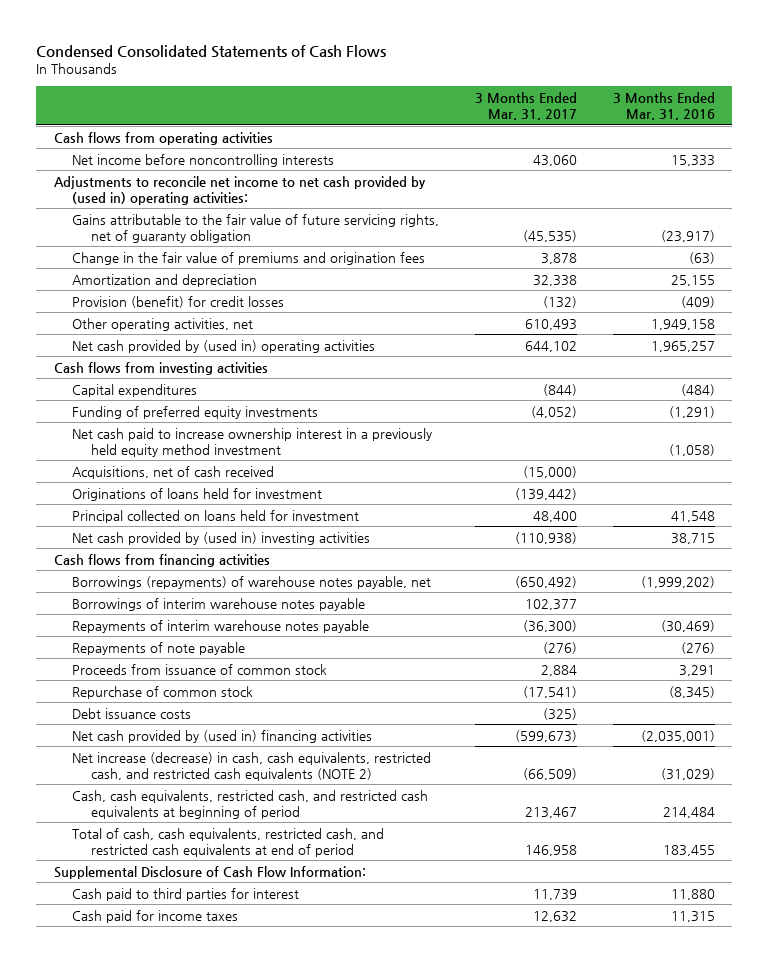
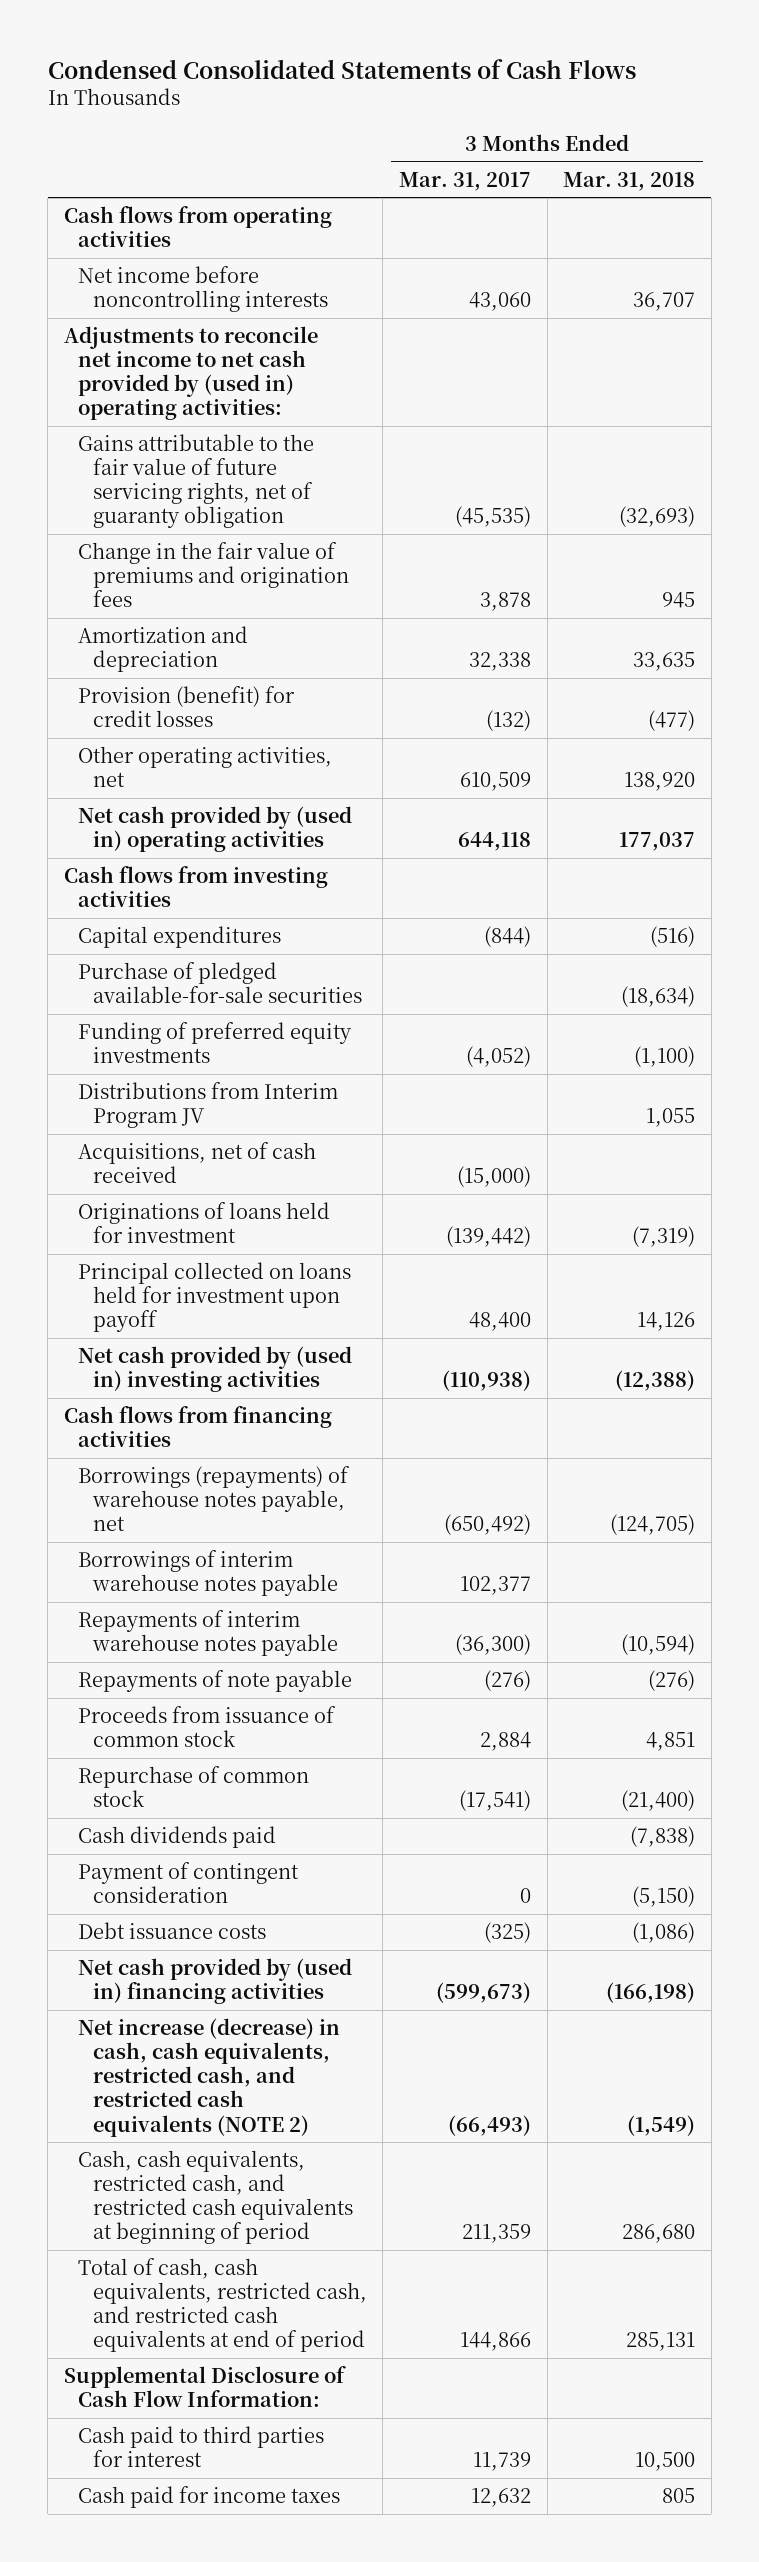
[612,92,715,121] 3 Months Ended Mar. 31, 2016 -> none
none -> [563,171,696,191] Mar. 31, 2018
[524,318,577,330] 610,493 -> [459,772,531,792] 610,509
[524,340,577,352] 644,102 -> [457,832,531,852] 644,118
none -> [78,962,362,1004] Purchase of pledged available-for-sale securities
[72,427,433,457] Net cash paid to increase ownership interest in a previously held equity method investment -> none
none -> [78,1082,339,1129] Distributions from Interim Program JV
[72,509,360,523] Principal collected on loans held for investment -> [78,1262,352,1333] Principal collected on loans held for investment upon payoff
none -> [78,1826,277,1849] Cash dividends paid
none -> [78,1862,300,1904] Payment of contingent consideration
[522,767,577,780] (66,509) -> [447,2114,531,2136] (66,493)
[524,806,577,818] 213,467 -> [461,2224,531,2244] 211,359
[524,844,577,856] 146,958 -> [459,2332,531,2352] 144,866

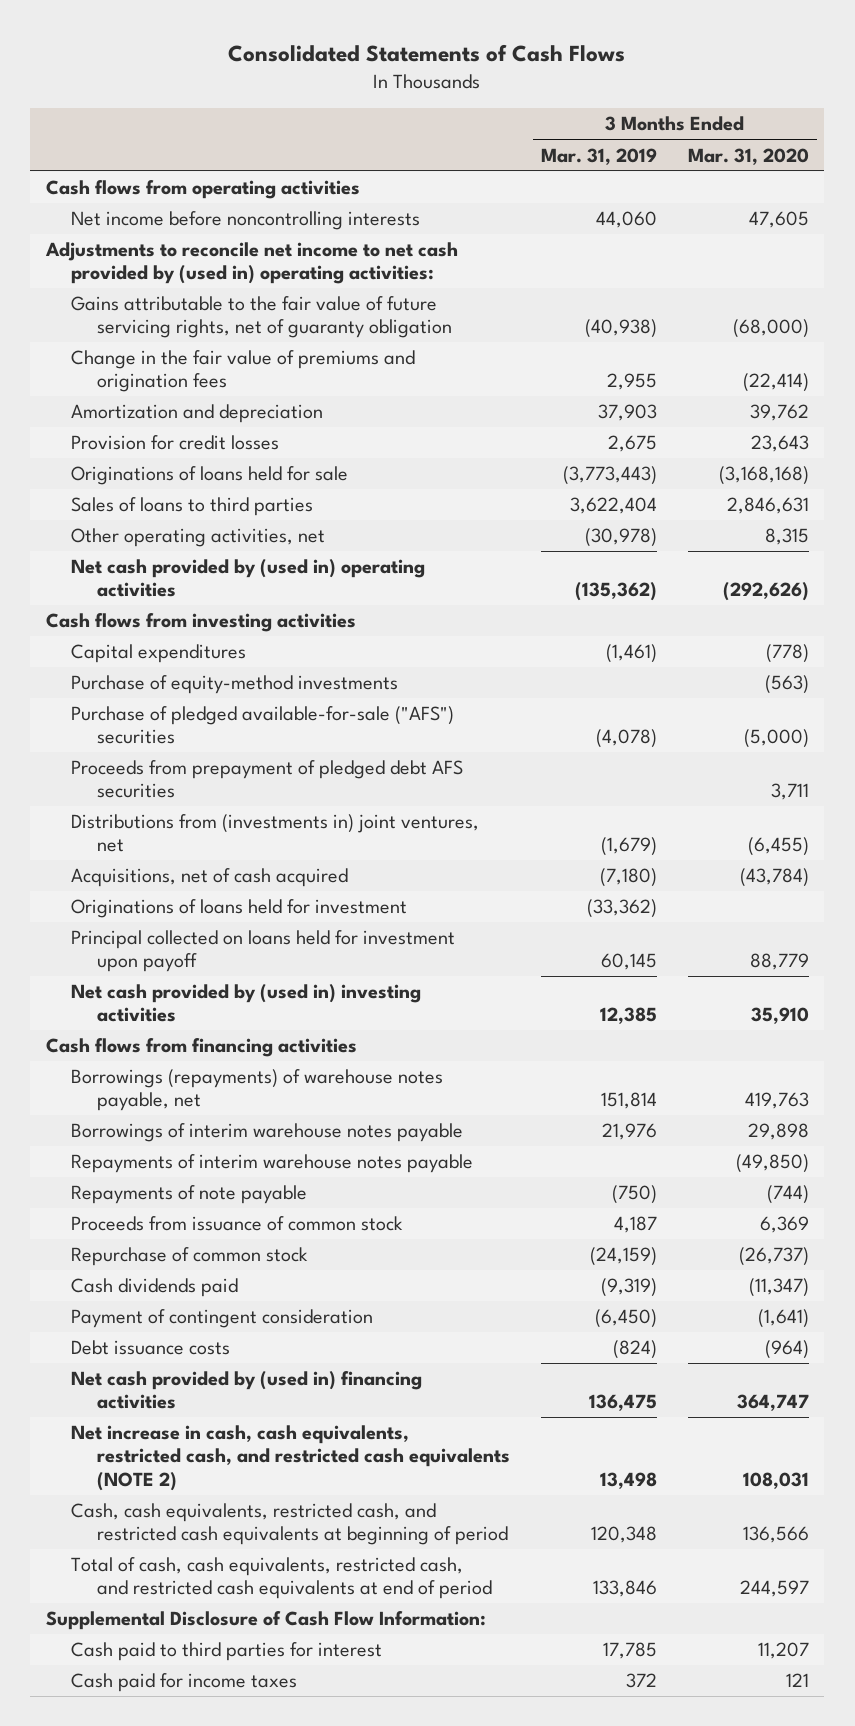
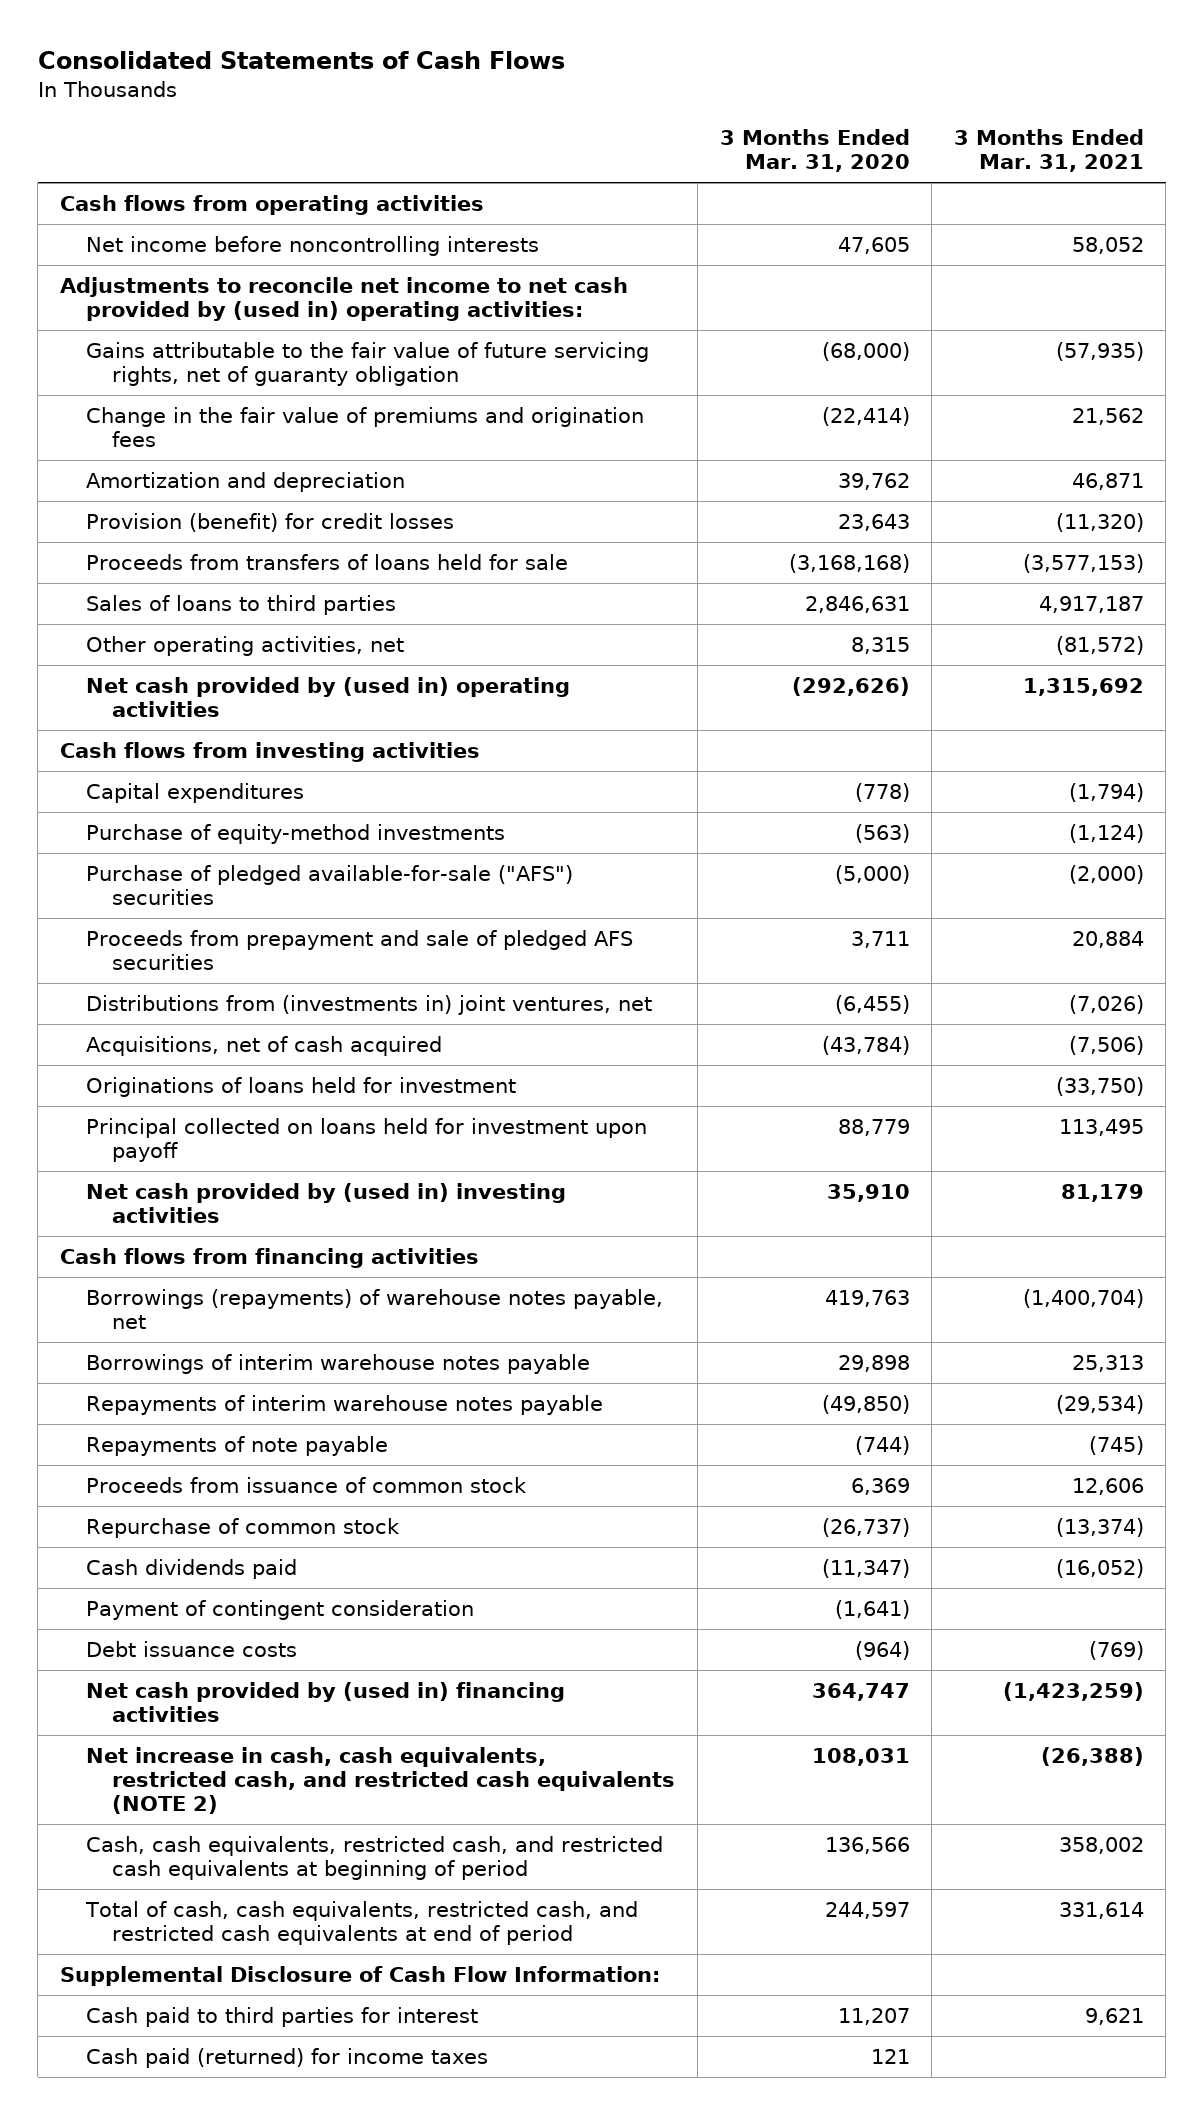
[540,147,657,165] Mar. 31, 2019 -> none
none -> [953,128,1144,173] 3 Months Ended Mar. 31, 2021
[71,435,280,451] Provision for credit losses -> [86,512,455,532] Provision (benefit) for credit losses
[71,466,349,486] Originations of loans held for sale -> [86,553,569,570] Proceeds from transfers of loans held for sale
[71,760,464,799] Proceeds from prepayment of pledged debt AFS securities -> [86,929,634,971] Proceeds from prepayment and sale of pledged AFS securities
[71,1673,298,1693] Cash paid for income taxes -> [86,2047,489,2068] Cash paid (returned) for income taxes

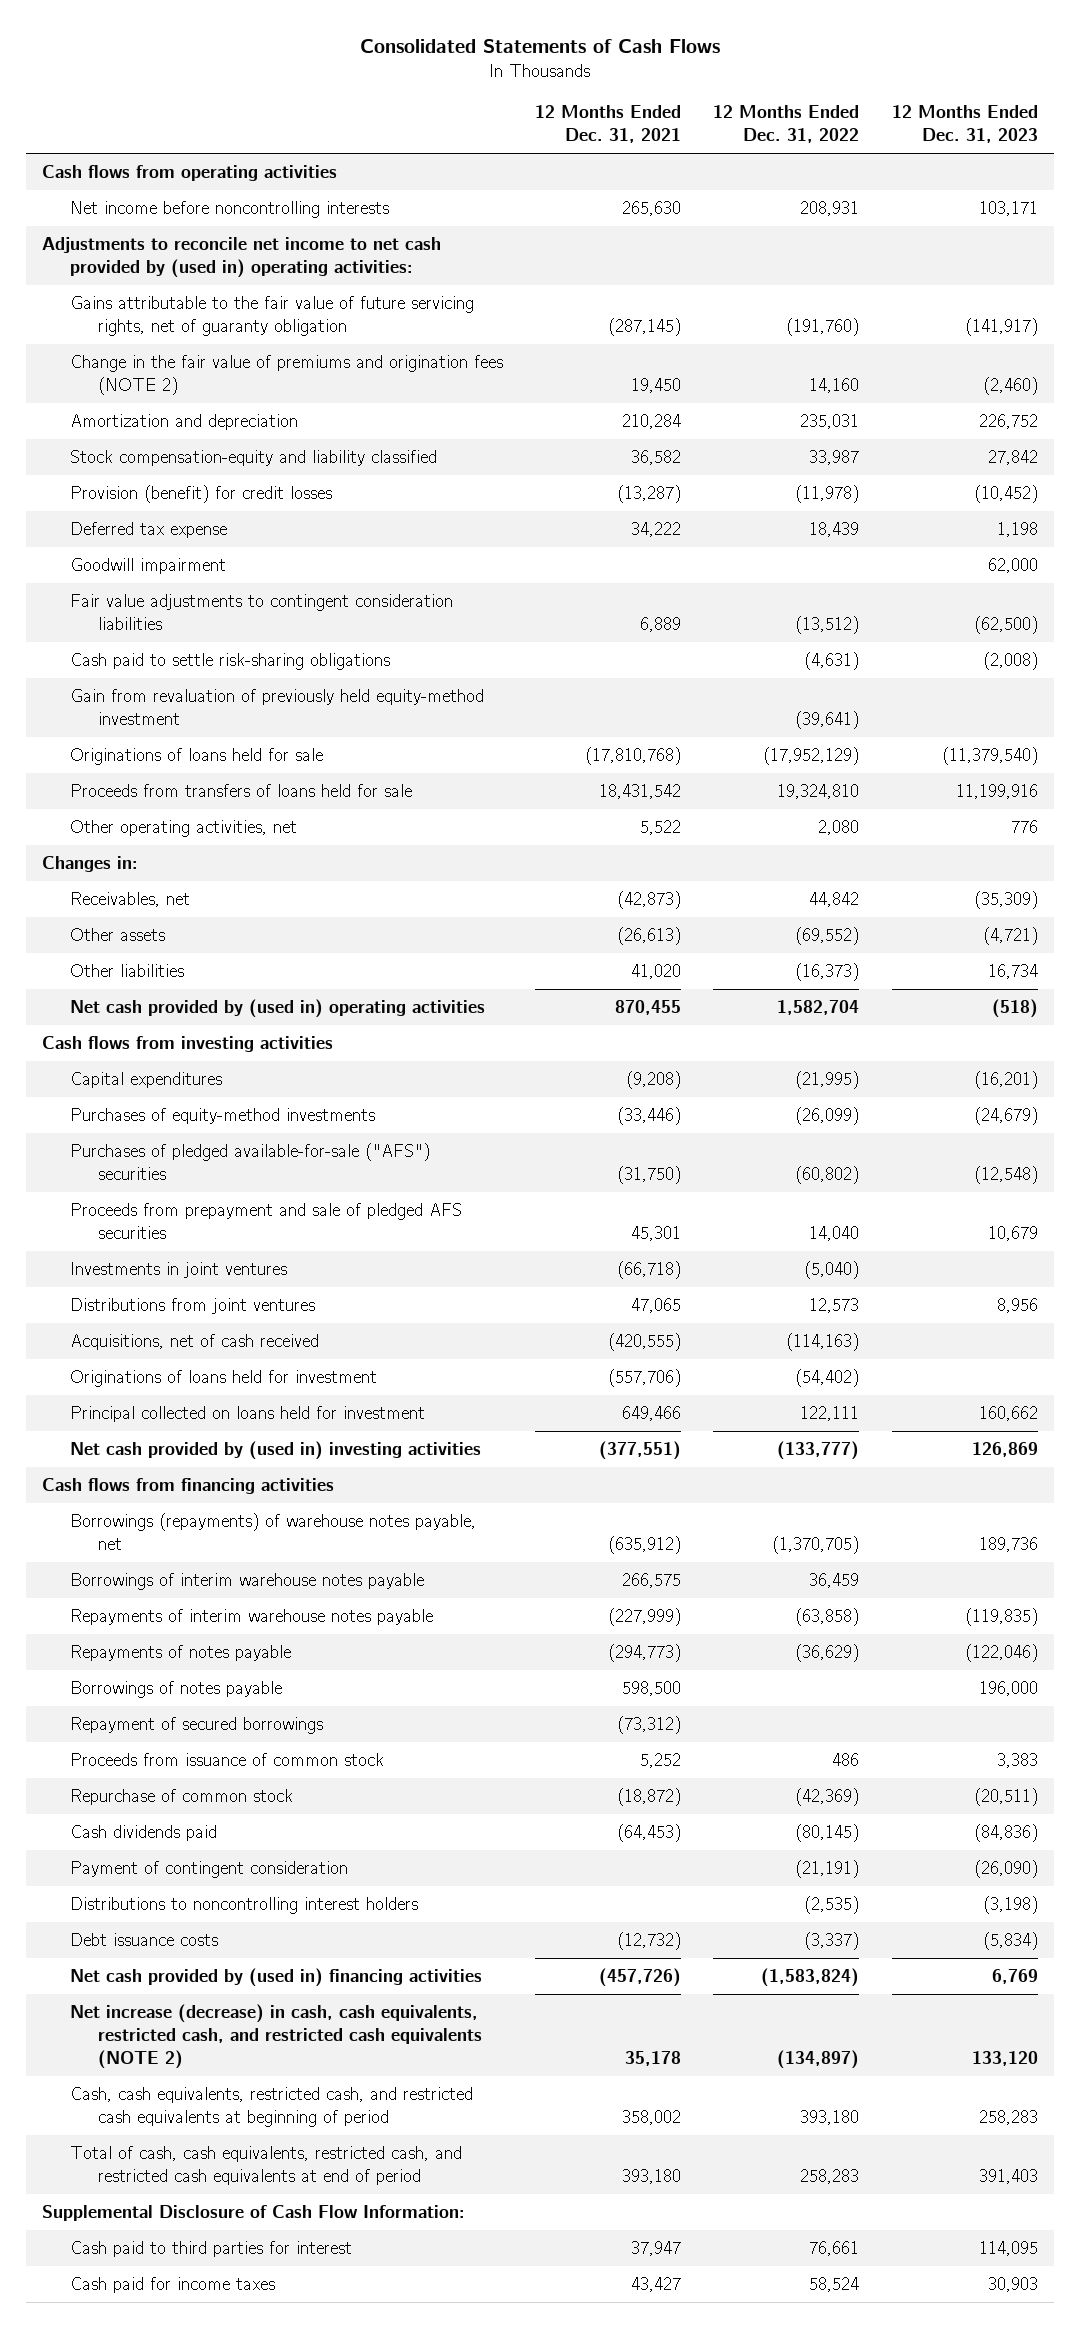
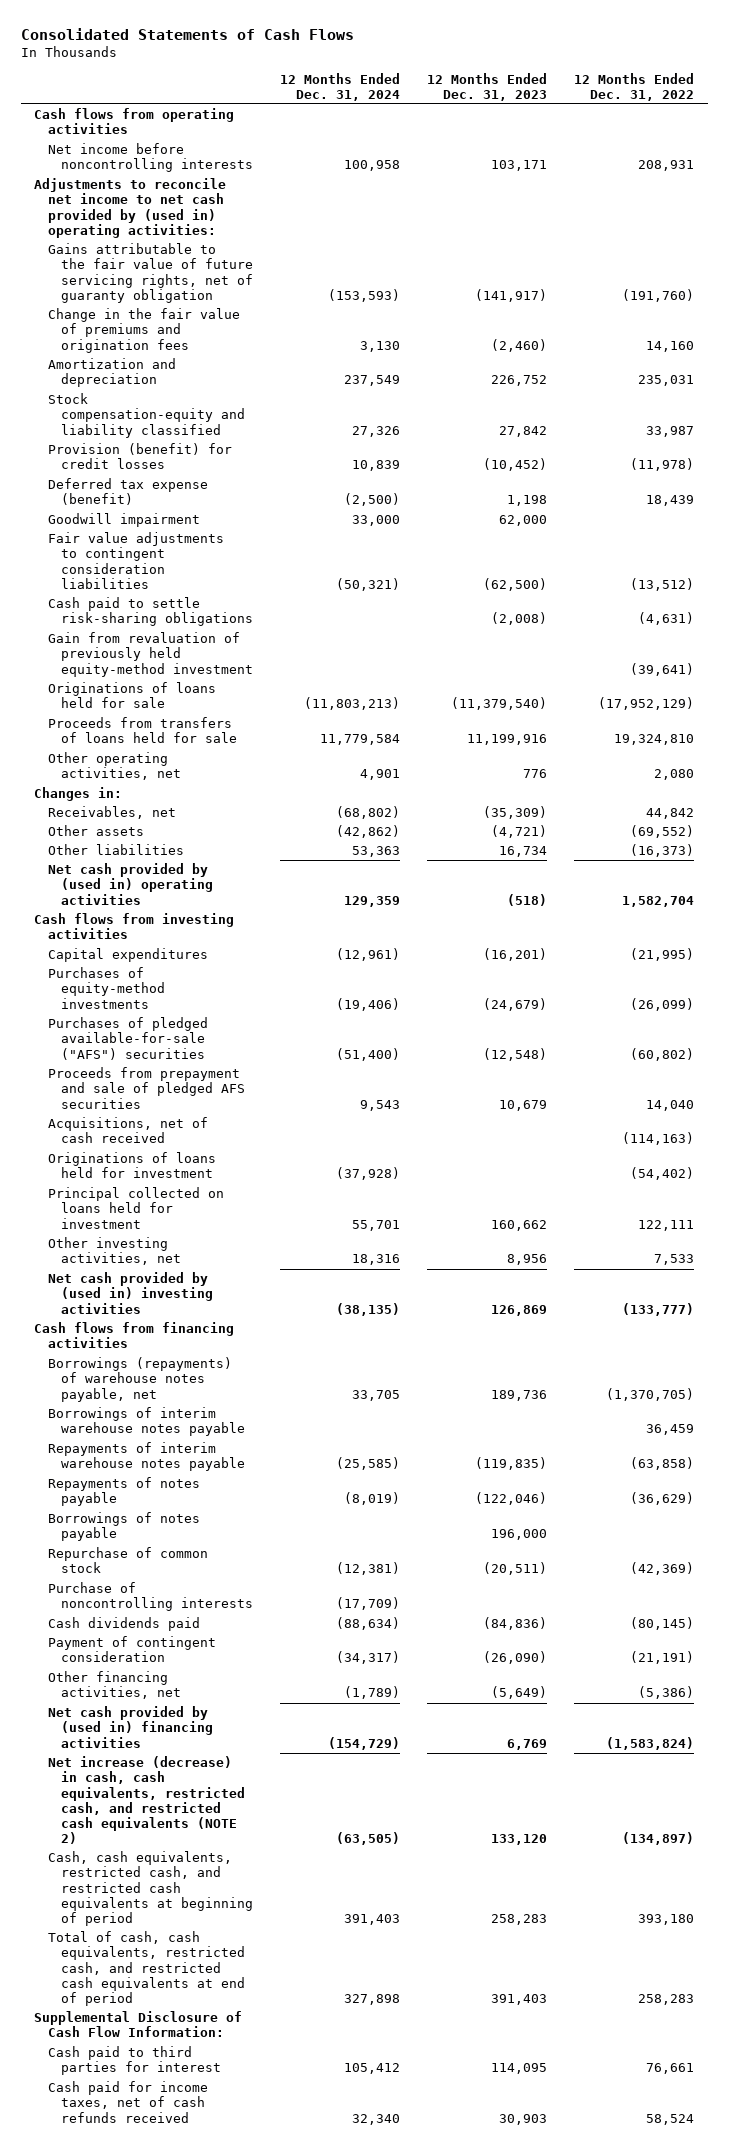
[535,105,682,144] 12 Months Ended Dec. 31, 2021 -> none
none -> [280,72,401,101] 12 Months Ended Dec. 31, 2024
[69,355,503,396] Change in the fair value of premiums and origination fees (NOTE 2) -> [47,308,240,353] Change in the fair value of premiums and origination fees
[69,522,227,539] Deferred tax expense -> [47,478,208,506] Deferred tax expense (benefit)
[69,1262,287,1279] Investments in joint ventures -> none
[69,1298,315,1315] Distributions from joint ventures -> none
none -> [47,1237,182,1266] Other investing activities, net
[69,1717,323,1735] Repayment of secured borrowings -> none
[69,1753,384,1767] Proceeds from issuance of common stock -> none
none -> [47,1582,254,1612] Purchase of noncontrolling interests
[69,1897,418,1915] Distributions to noncontrolling interest holders -> none
[69,1933,218,1947] Debt issuance costs -> none
none -> [47,1671,182,1700] Other financing activities, net
[69,2277,275,2294] Cash paid for income taxes -> [47,2081,208,2123] Cash paid for income taxes, net of cash refunds received

